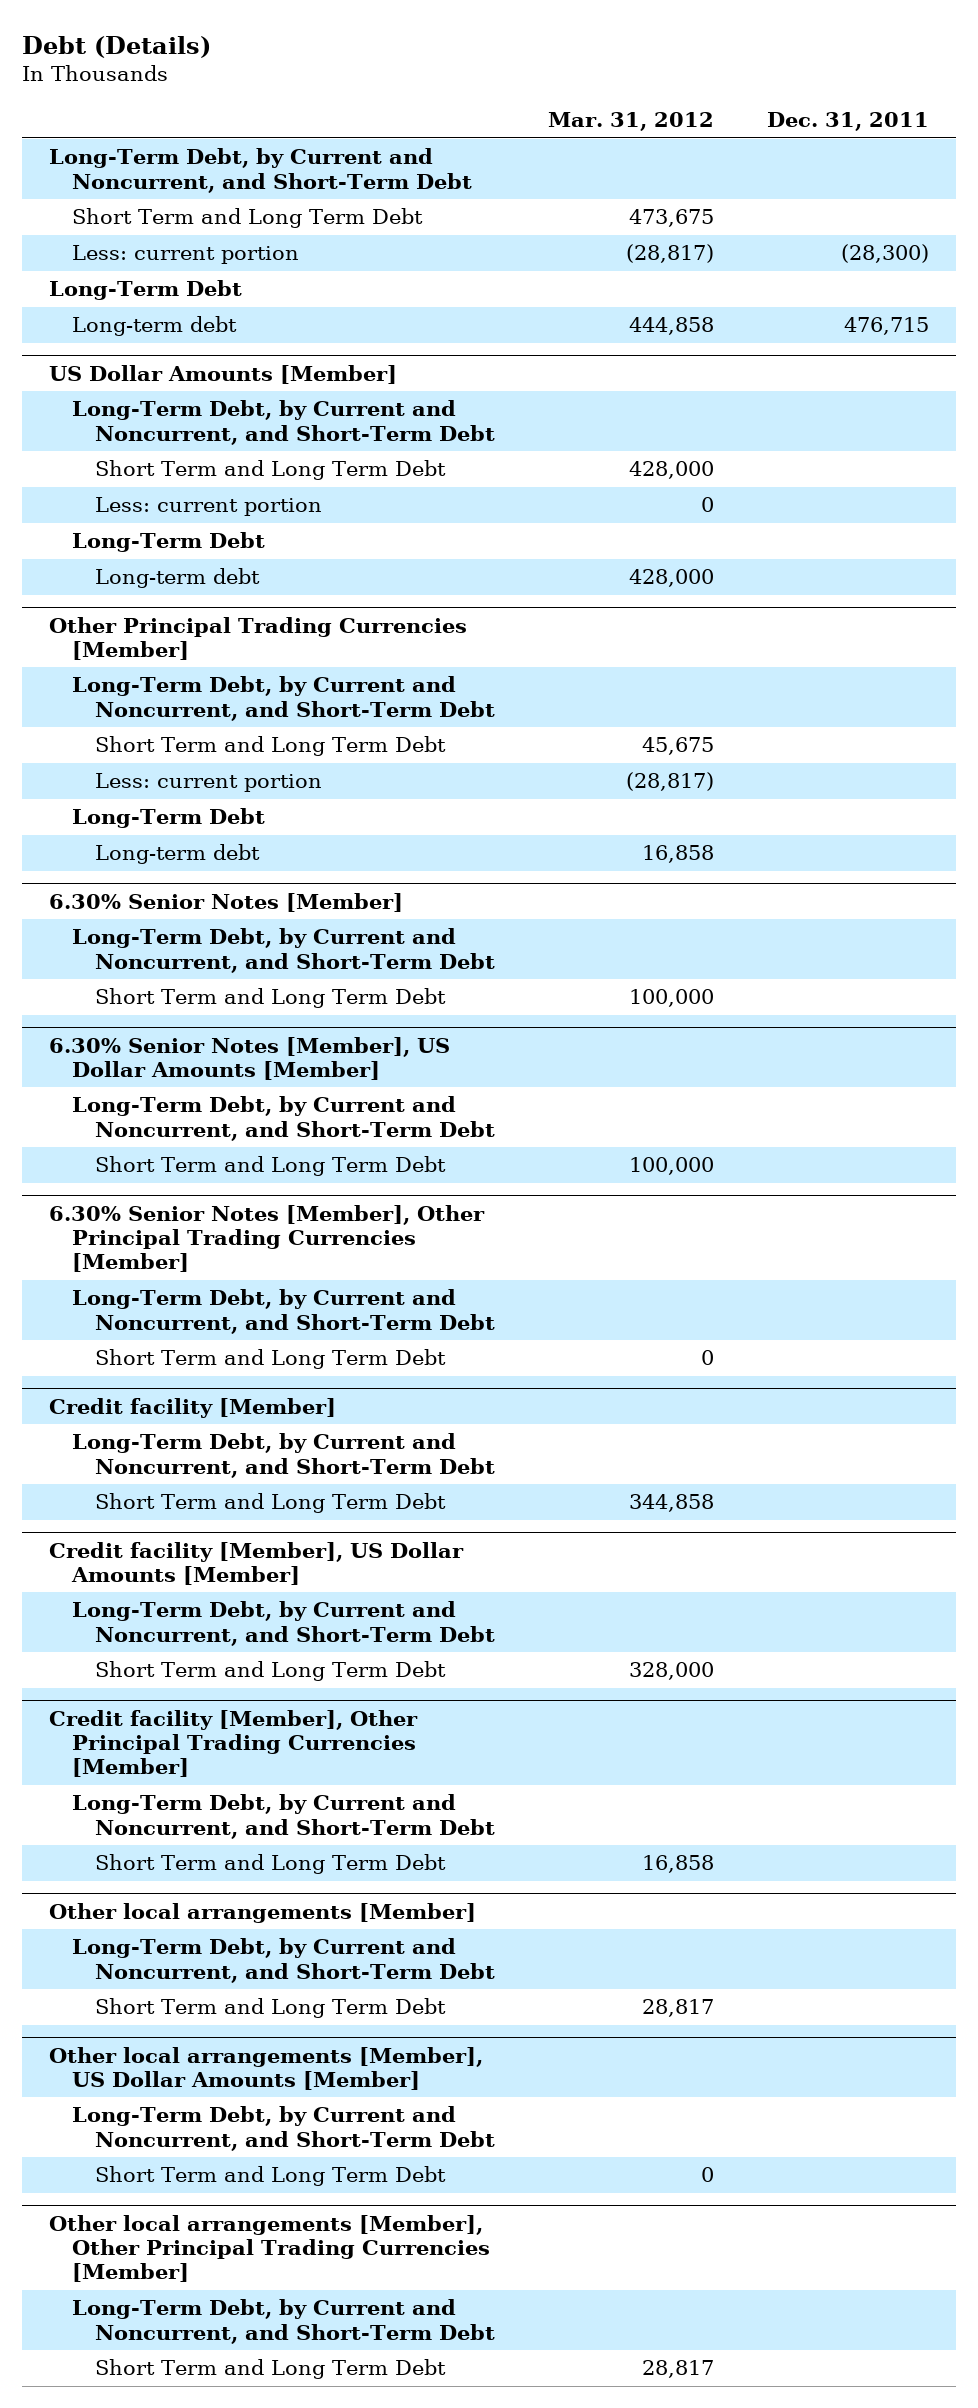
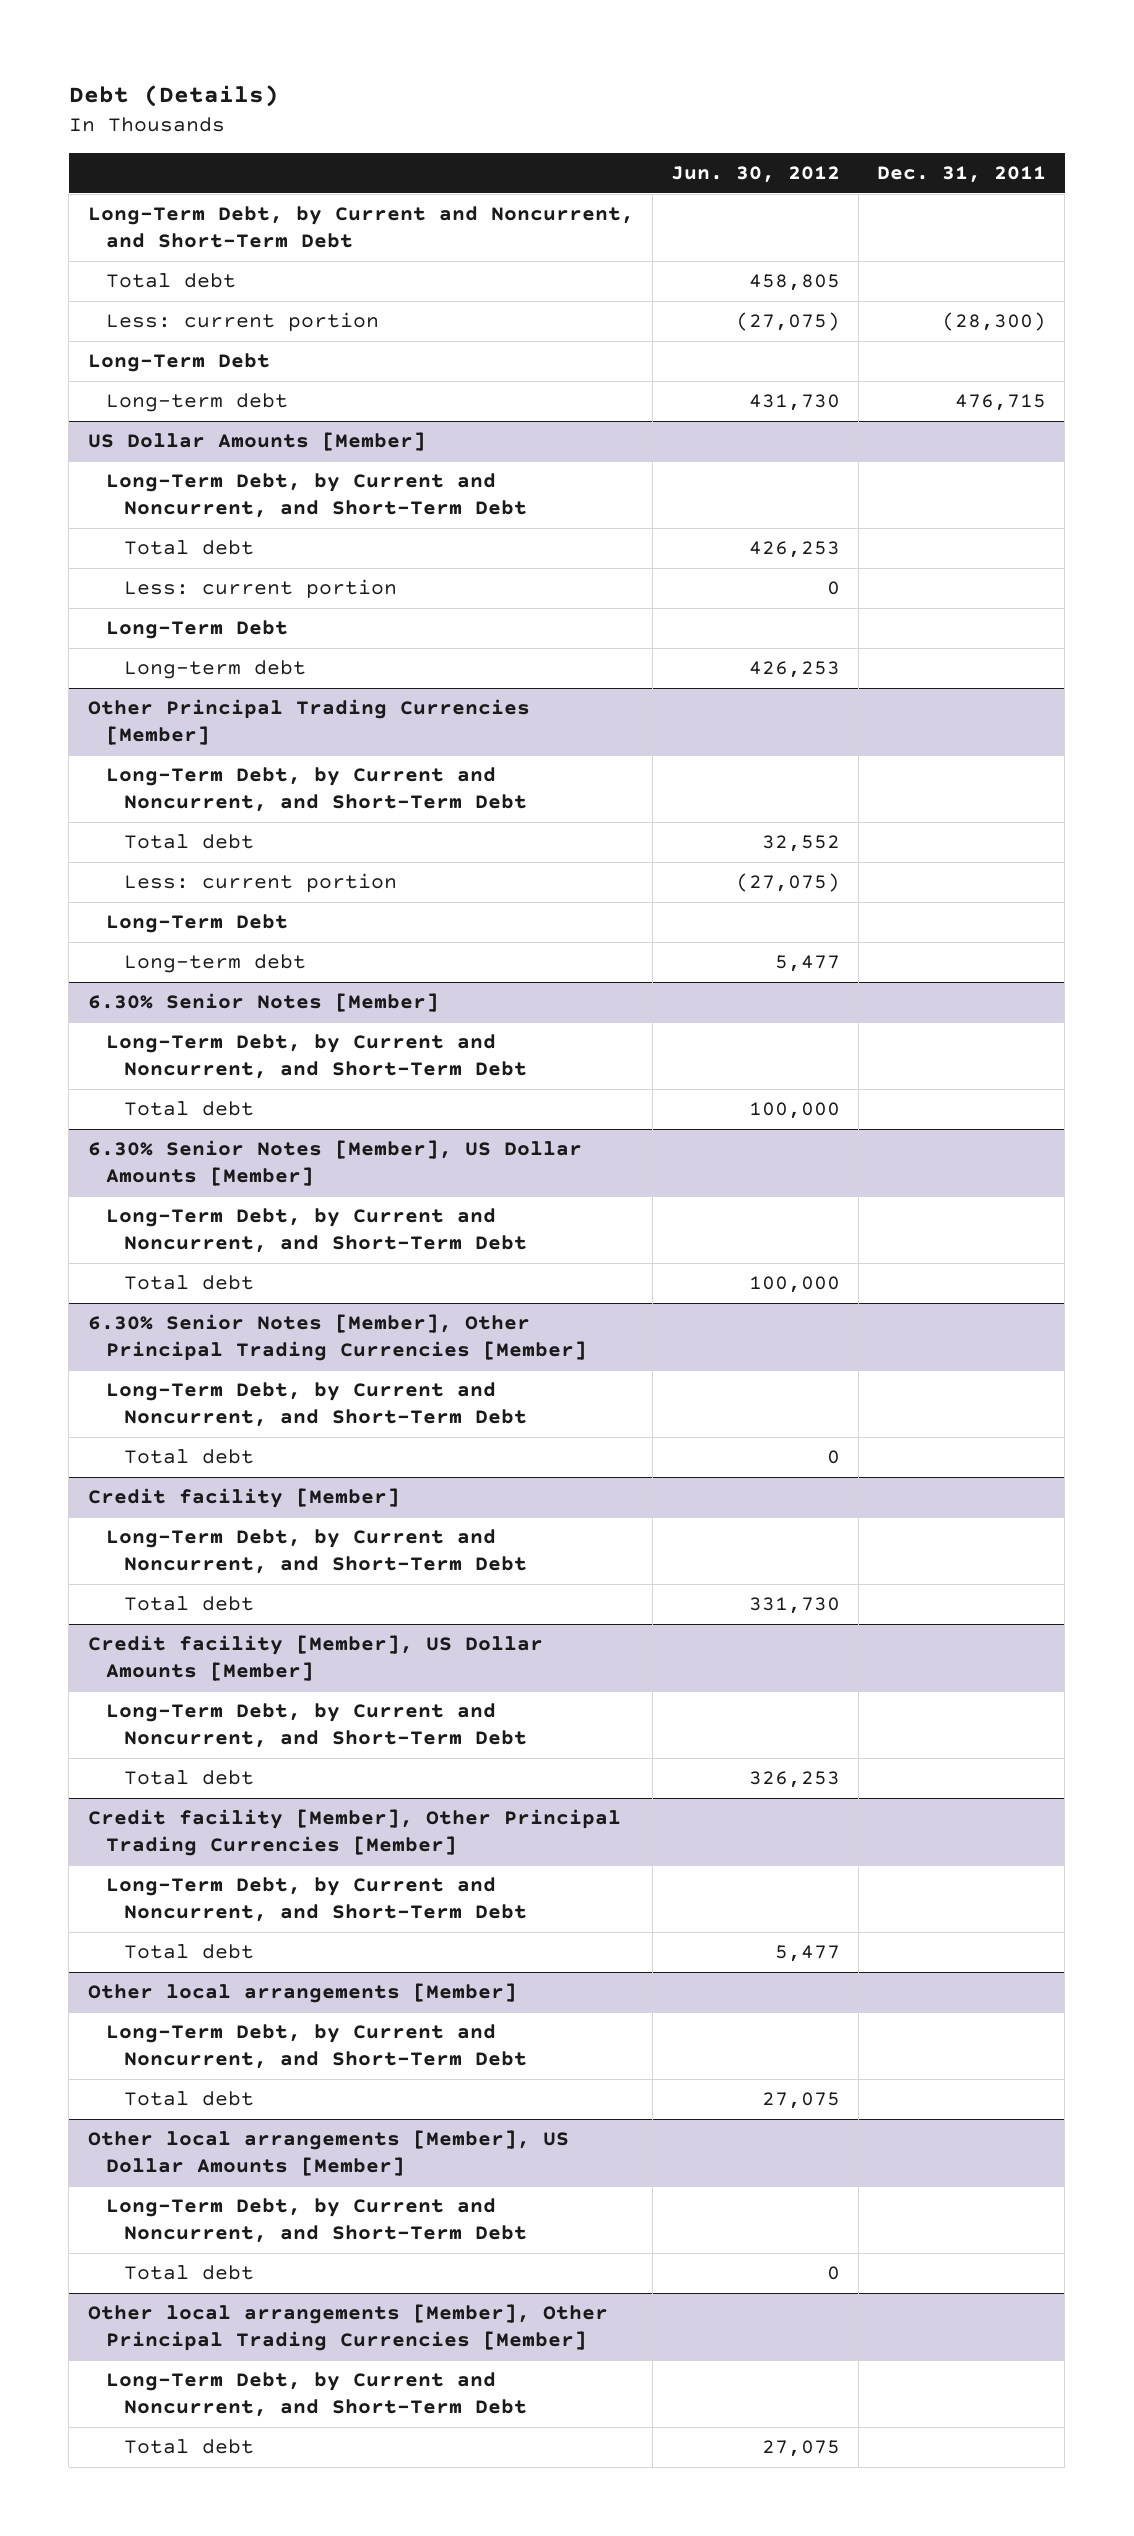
[547,112,714,132] Mar. 31, 2012 -> none
none -> [670,166,840,184] Jun. 30, 2012
[71,208,423,229] Short Term and Long Term Debt -> [105,273,236,289] Total debt
[94,460,446,481] Short Term and Long Term Debt -> [123,540,254,556] Total debt
[94,736,446,757] Short Term and Long Term Debt -> [123,834,254,850] Total debt
[94,988,446,1009] Short Term and Long Term Debt -> [123,1101,254,1117] Total debt
[94,1156,446,1177] Short Term and Long Term Debt -> [123,1275,254,1291] Total debt
[94,1349,446,1370] Short Term and Long Term Debt -> [123,1449,254,1465] Total debt
[94,1493,446,1514] Short Term and Long Term Debt -> [123,1596,254,1612] Total debt
[94,1661,446,1682] Short Term and Long Term Debt -> [123,1770,254,1786] Total debt
[94,1854,446,1875] Short Term and Long Term Debt -> [123,1944,254,1960] Total debt
[94,1998,446,2019] Short Term and Long Term Debt -> [123,2091,254,2107] Total debt
[94,2166,446,2187] Short Term and Long Term Debt -> [123,2265,254,2281] Total debt
[94,2359,446,2380] Short Term and Long Term Debt -> [123,2439,254,2455] Total debt

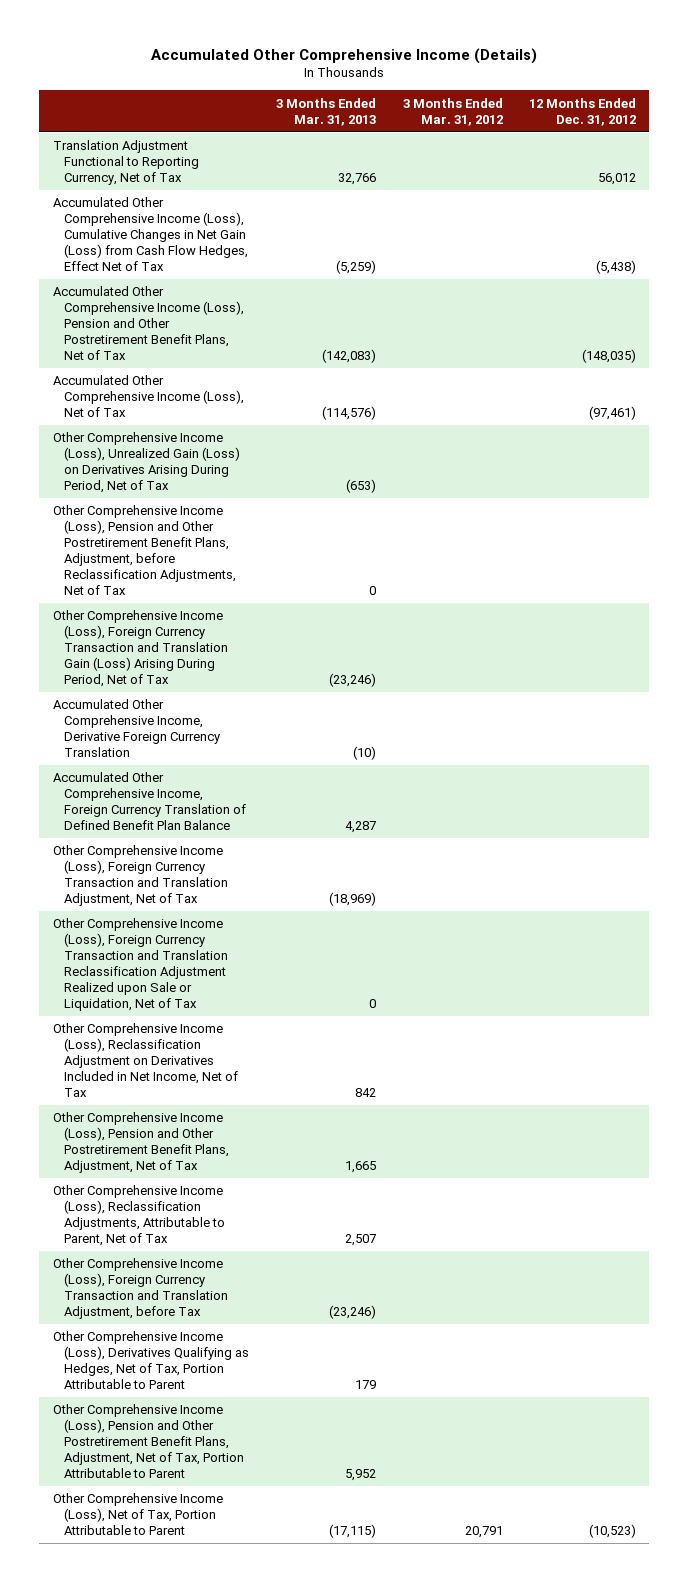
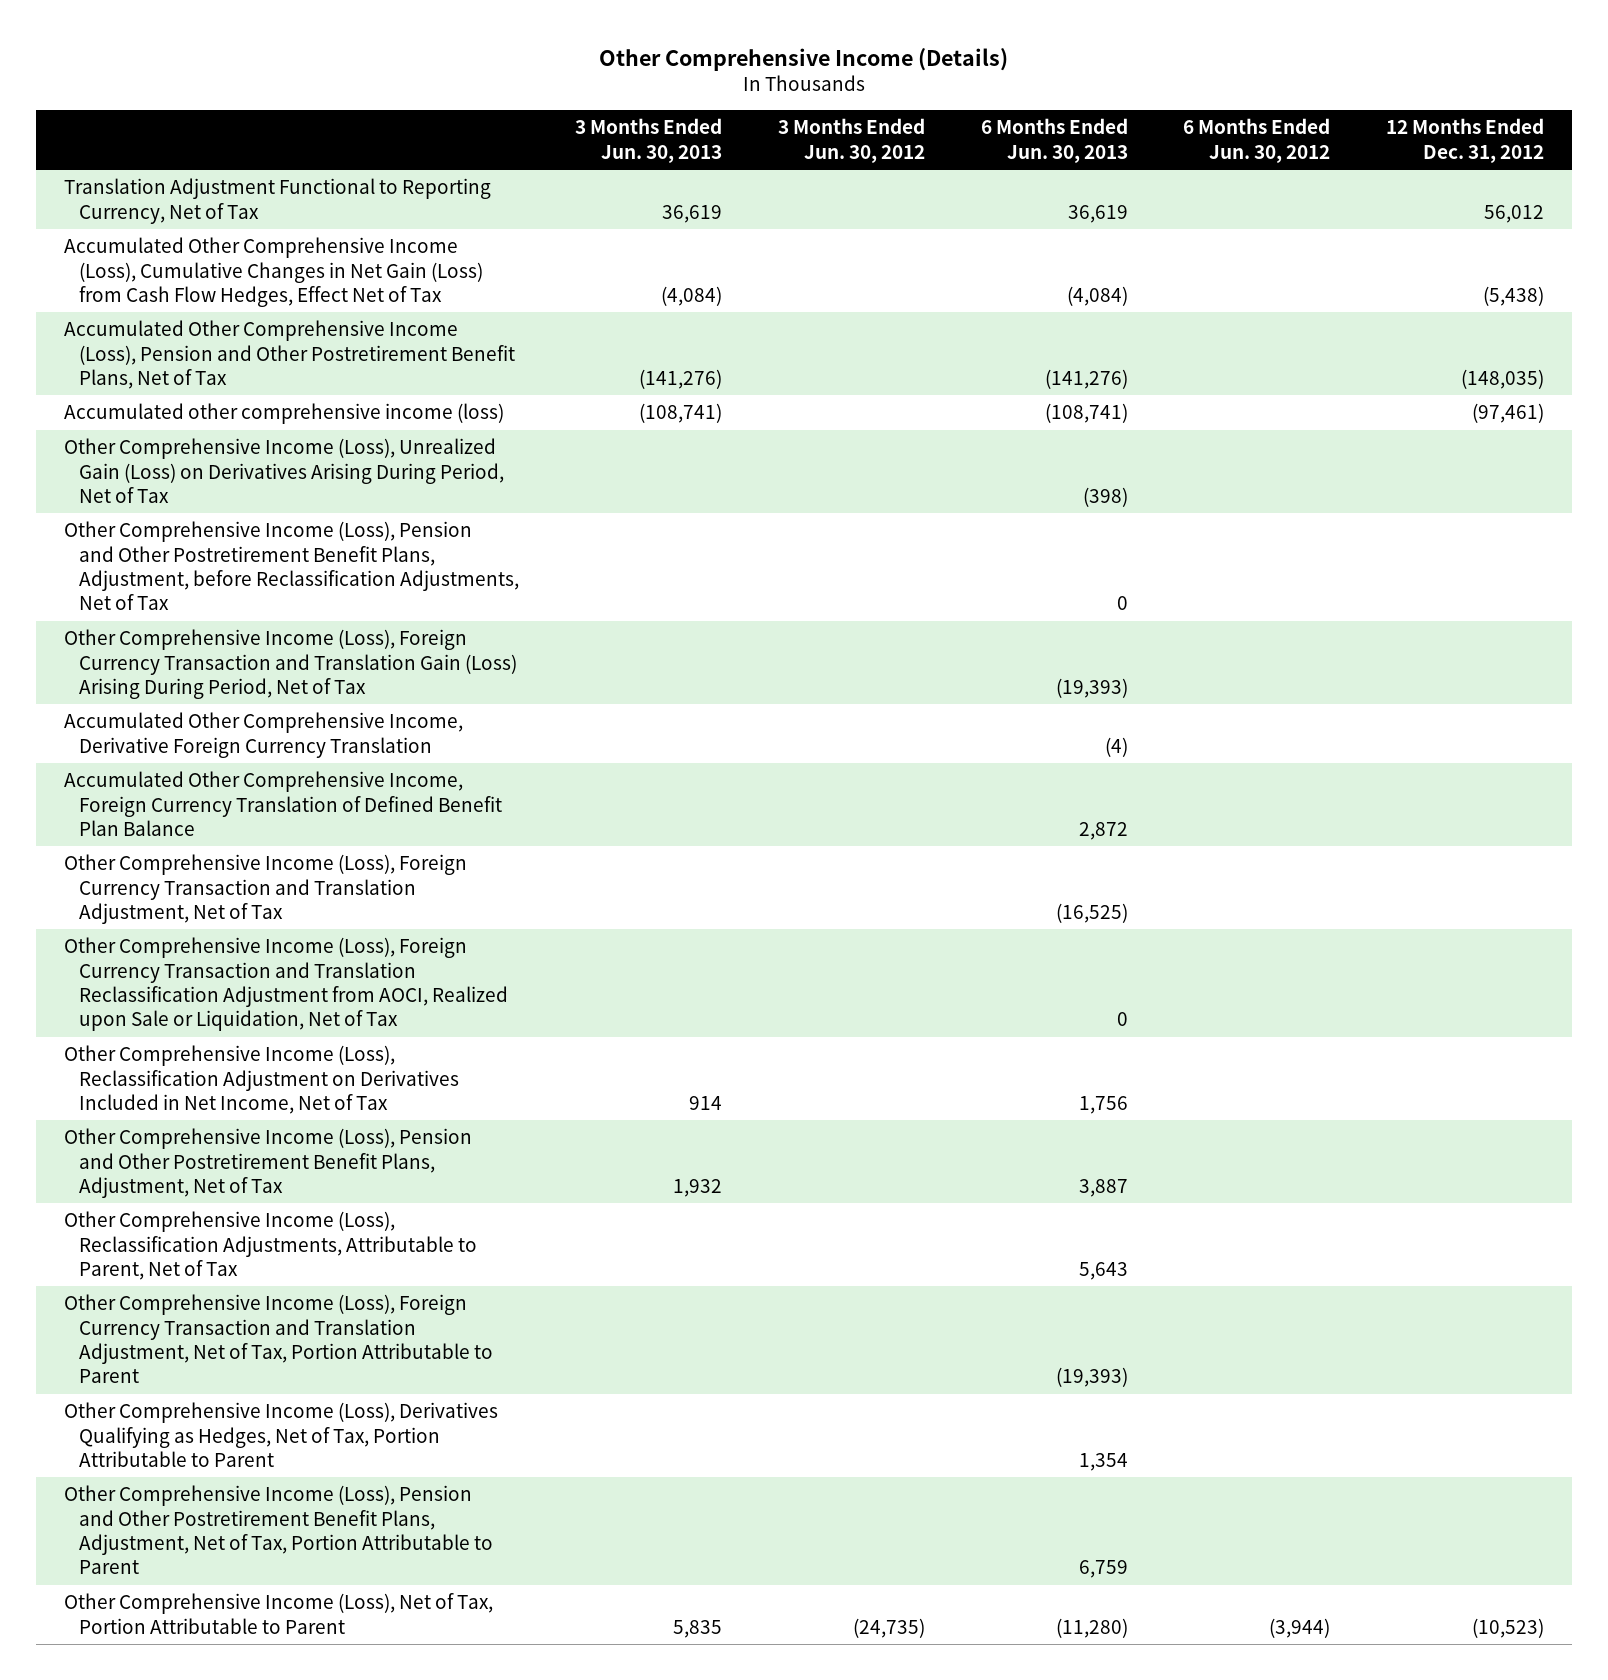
[151,47,538,64] Accumulated Other Comprehensive Income (Details) -> [599,47,1009,71] Other Comprehensive Income (Details)
[275,97,376,126] 3 Months Ended Mar. 31, 2013 -> none
[402,97,503,126] 3 Months Ended Mar. 31, 2012 -> none
none -> [574,118,722,163] 3 Months Ended Jun. 30, 2013
none -> [777,118,925,163] 3 Months Ended Jun. 30, 2012
none -> [980,118,1128,163] 6 Months Ended Jun. 30, 2013
none -> [1183,118,1331,163] 6 Months Ended Jun. 30, 2012
[52,375,245,418] Accumulated Other Comprehensive Income (Loss), Net of Tax -> [64,403,505,425] Accumulated other comprehensive income (loss)
[52,918,229,1012] Other Comprehensive Income (Loss), Foreign Currency Transaction and Translation Reclassification Adjustment Realized upon Sale or Liquidation, Net of Tax -> [64,937,509,1031] Other Comprehensive Income (Loss), Foreign Currency Transaction and Translation Reclassification Adjustment from AOCI, Realized upon Sale or Liquidation, Net of Tax
[52,1258,229,1320] Other Comprehensive Income (Loss), Foreign Currency Transaction and Translation Adjustment, before Tax -> [64,1294,494,1383] Other Comprehensive Income (Loss), Foreign Currency Transaction and Translation Adjustment, Net of Tax, Portion Attributable to Parent

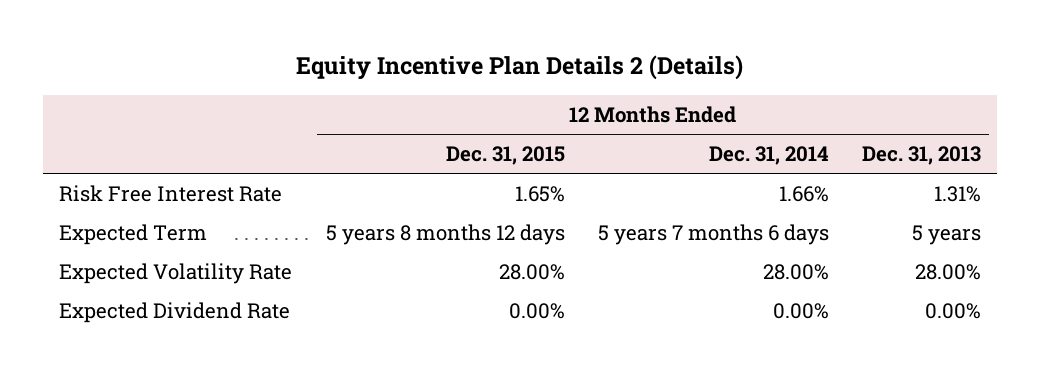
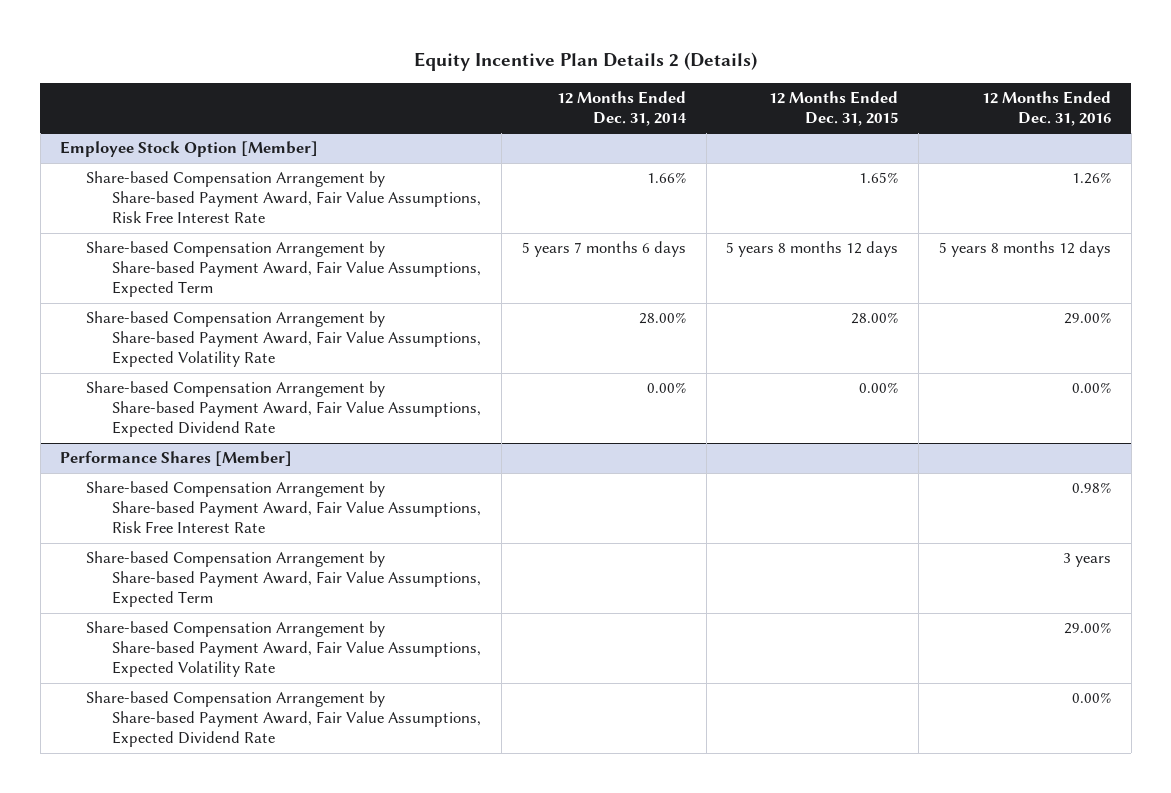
[861,146,981,166] Dec. 31, 2013 -> none
none -> [981,90,1111,126] 12 Months Ended Dec. 31, 2016
[59,184,283,202] Risk Free Interest Rate -> none
[59,223,208,245] Expected Term -> none
[59,262,293,284] Expected Volatility Rate -> none
[59,301,291,323] Expected Dividend Rate -> none
none -> [60,141,319,158] Employee Stock Option [Member]
none -> [86,171,482,224] Share-based Compensation Arrangement by Share-based Payment Award, Fair Value Assumptions, Risk Free Interest Rate
none -> [86,241,482,298] Share-based Compensation Arrangement by Share-based Payment Award, Fair Value Assumptions, Expected Term
none -> [86,311,482,368] Share-based Compensation Arrangement by Share-based Payment Award, Fair Value Assumptions, Expected Volatility Rate
none -> [86,381,482,438] Share-based Compensation Arrangement by Share-based Payment Award, Fair Value Assumptions, Expected Dividend Rate
none -> [60,451,293,467] Performance Shares [Member]
none -> [86,481,482,534] Share-based Compensation Arrangement by Share-based Payment Award, Fair Value Assumptions, Risk Free Interest Rate
none -> [86,551,482,608] Share-based Compensation Arrangement by Share-based Payment Award, Fair Value Assumptions, Expected Term
none -> [86,621,482,678] Share-based Compensation Arrangement by Share-based Payment Award, Fair Value Assumptions, Expected Volatility Rate
none -> [86,691,482,748] Share-based Compensation Arrangement by Share-based Payment Award, Fair Value Assumptions, Expected Dividend Rate

